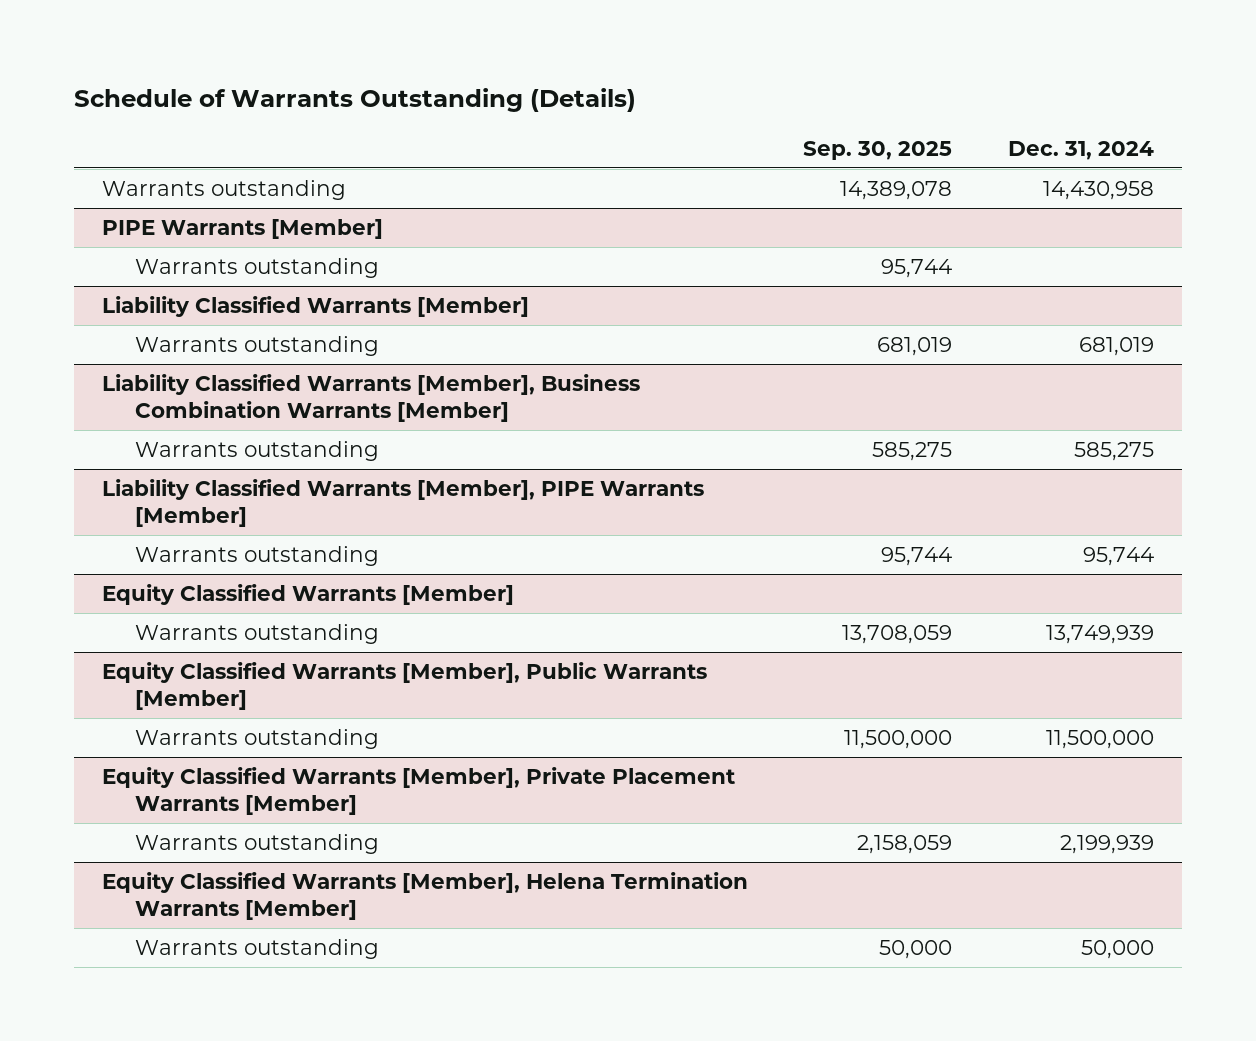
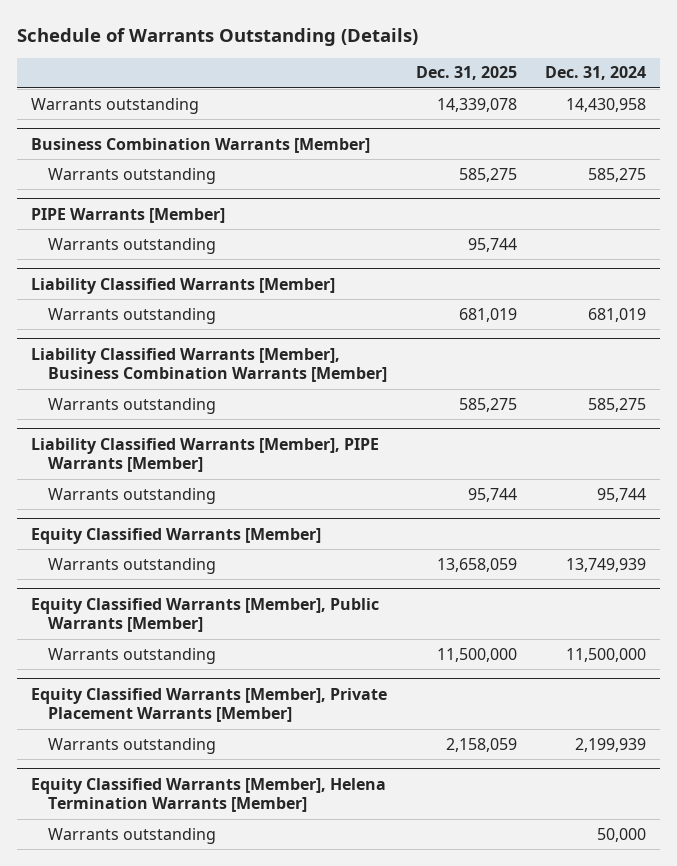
[803,140,953,160] Sep. 30, 2025 -> none
none -> [415,66,517,81] Dec. 31, 2025
none -> [30,137,370,153] Business Combination Warrants [Member]
none -> [48,167,217,184] Warrants outstanding

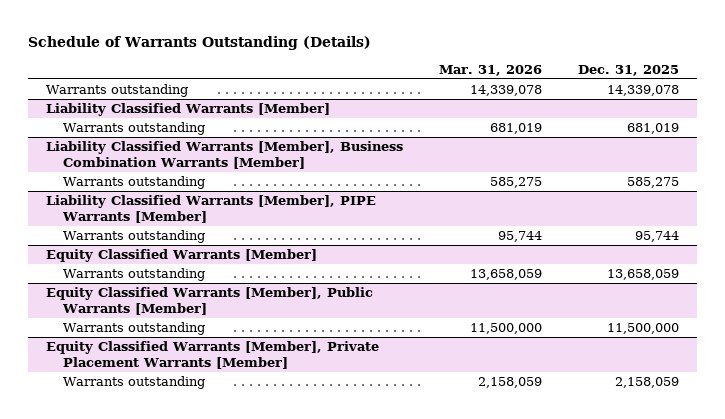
[545,66,647,81] Dec. 31, 2024 -> none
none -> [439,64,543,76] Mar. 31, 2026
[30,137,370,153] Business Combination Warrants [Member] -> none
[48,167,217,184] Warrants outstanding -> none
[30,207,225,223] PIPE Warrants [Member] -> none
[48,237,217,254] Warrants outstanding -> none
[30,777,386,813] Equity Classified Warrants [Member], Helena Termination Warrants [Member] -> none
[48,827,217,844] Warrants outstanding -> none

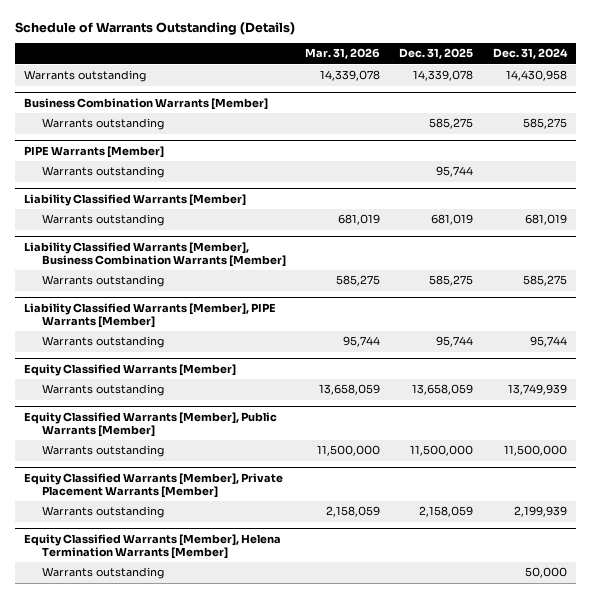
none -> [492,48,568,60] Dec. 31, 2024
none -> [24,97,269,110] Business Combination Warrants [Member]
none -> [41,118,164,131] Warrants outstanding
none -> [24,145,165,158] PIPE Warrants [Member]
none -> [41,166,164,179] Warrants outstanding
none -> [24,533,282,559] Equity Classified Warrants [Member], Helena Termination Warrants [Member]
none -> [41,567,164,580] Warrants outstanding

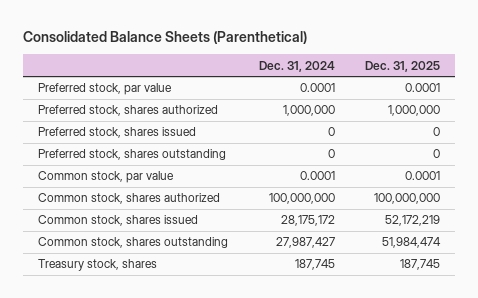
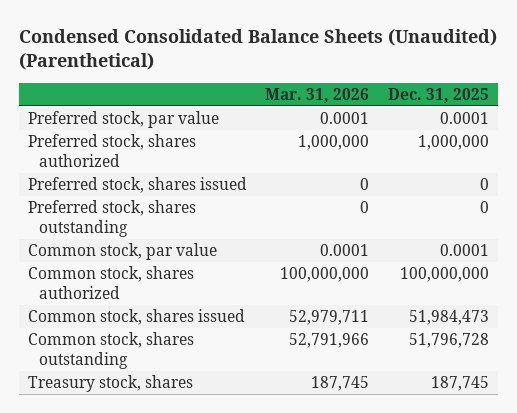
[23,31,308,45] Consolidated Balance Sheets (Parenthetical) -> [18,28,497,70] Condensed Consolidated Balance Sheets (Unaudited) (Parenthetical)
[258,60,335,72] Dec. 31, 2024 -> none
none -> [265,87,370,103] Mar. 31, 2026
[384,215,440,227] 52,172,219 -> [408,310,489,326] 51,984,473
[381,237,441,249] 51,984,474 -> [408,333,489,349] 51,796,728

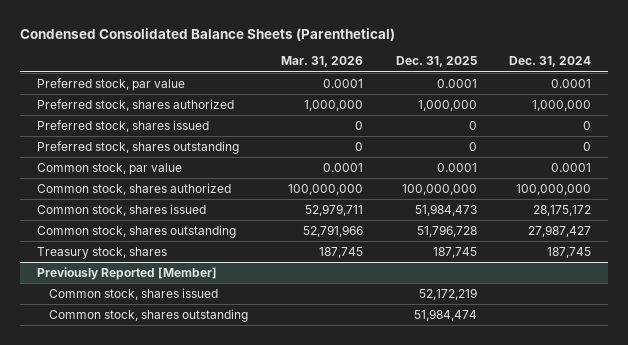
[18,28,497,70] Condensed Consolidated Balance Sheets (Unaudited) (Parenthetical) -> [20,27,396,41] Condensed Consolidated Balance Sheets (Parenthetical)
none -> [509,56,592,68] Dec. 31, 2024
none -> [36,266,217,280] Previously Reported [Member]
none -> [49,287,219,300] Common stock, shares issued
none -> [49,308,249,322] Common stock, shares outstanding

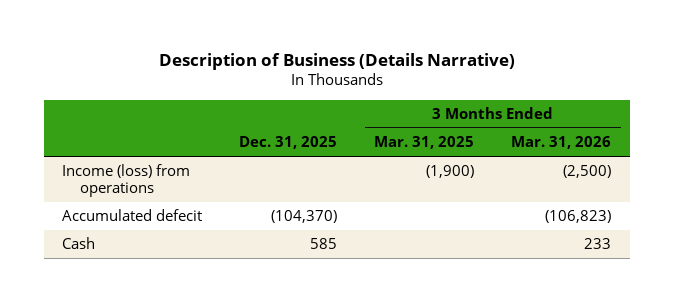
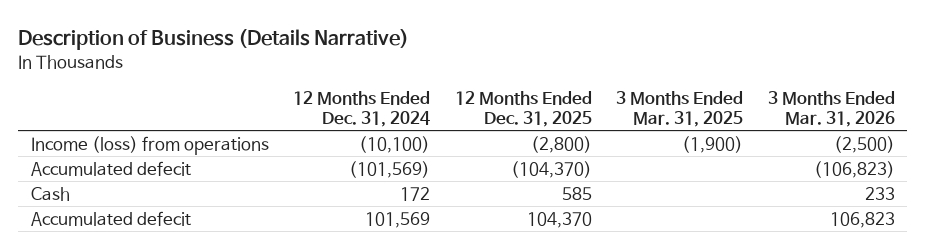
[239,136,338,150] Dec. 31, 2025 -> none
none -> [293,90,431,127] 12 Months Ended Dec. 31, 2024
none -> [454,90,592,127] 12 Months Ended Dec. 31, 2025
none -> [30,210,191,226] Accumulated defecit

